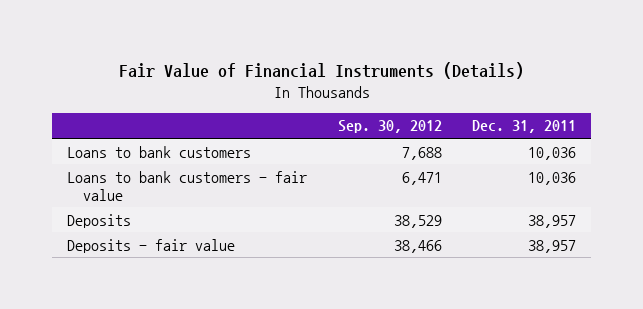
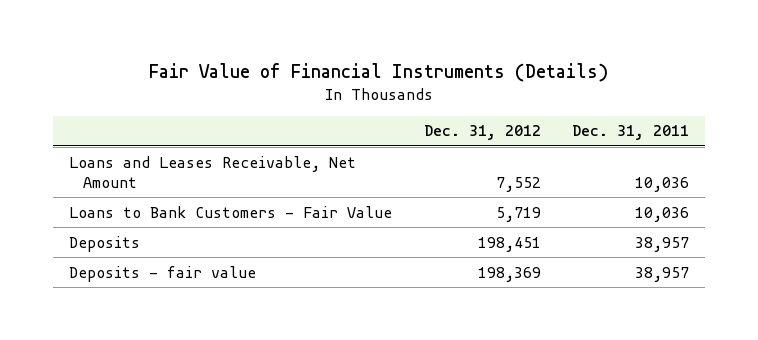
[337,120,442,134] Sep. 30, 2012 -> none
none -> [423,125,541,141] Dec. 31, 2012
[67,145,252,158] Loans to bank customers -> [69,155,357,188] Loans and Leases Receivable, Net Amount
[67,170,308,201] Loans to bank customers - fair value -> [69,205,393,218] Loans to Bank Customers - Fair Value

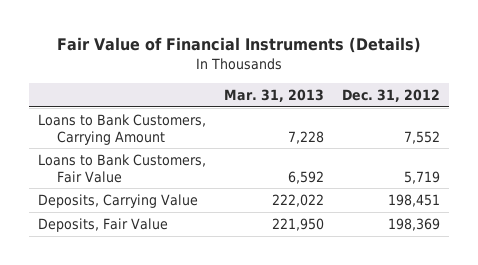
[572,125,690,141] Dec. 31, 2011 -> none
none -> [223,88,324,102] Mar. 31, 2013
[69,155,357,188] Loans and Leases Receivable, Net Amount -> [37,114,206,145] Loans to Bank Customers, Carrying Amount
[69,205,393,218] Loans to Bank Customers - Fair Value -> [37,154,206,183] Loans to Bank Customers, Fair Value
[69,235,141,252] Deposits -> [37,194,198,209] Deposits, Carrying Value
[69,265,257,282] Deposits - fair value -> [37,218,168,233] Deposits, Fair Value

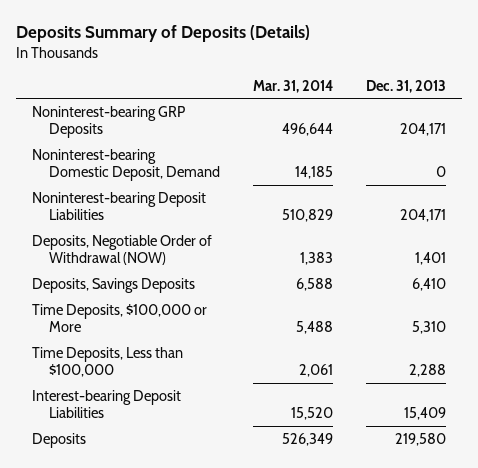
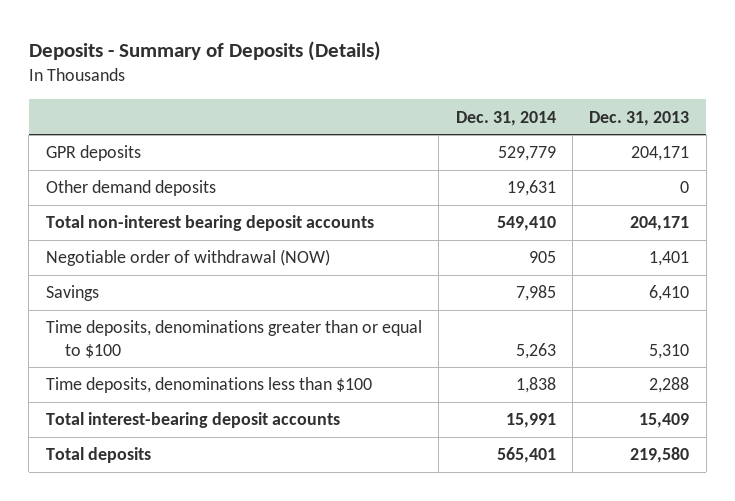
[15,25,310,43] Deposits Summary of Deposits (Details) -> [28,40,381,61] Deposits - Summary of Deposits (Details)
[252,79,333,93] Mar. 31, 2014 -> none
none -> [455,110,556,126] Dec. 31, 2014
[32,106,186,139] Noninterest-bearing GRP Deposits -> [45,145,141,162] GPR deposits
[32,149,220,182] Noninterest-bearing Domestic Deposit, Demand -> [45,180,216,197] Other demand deposits
[32,192,207,221] Noninterest-bearing Deposit Liabilities -> [45,215,374,232] Total non-interest bearing deposit accounts
[32,235,213,266] Deposits, Negotiable Order of Withdrawal (NOW) -> [45,249,330,267] Negotiable order of withdrawal (NOW)
[32,278,196,294] Deposits, Savings Deposits -> [45,285,99,302] Savings
[32,304,208,333] Time Deposits, $100,000 or More -> [45,320,422,358] Time deposits, denominations greater than or equal to $100
[32,347,184,378] Time Deposits, Less than $100,000 -> [45,377,372,394] Time deposits, denominations less than $100
[32,390,182,419] Interest-bearing Deposit Liabilities -> [45,412,340,429] Total interest-bearing deposit accounts
[32,433,87,449] Deposits -> [45,447,151,464] Total deposits

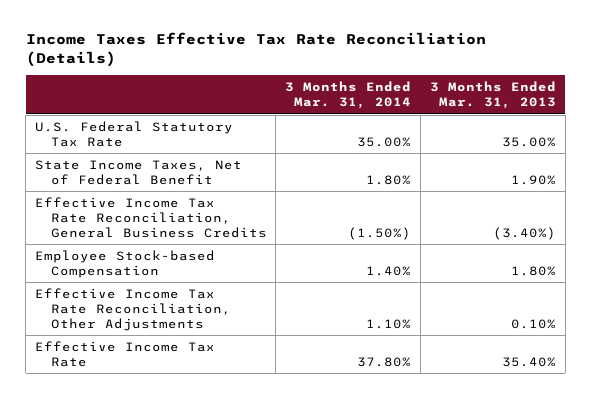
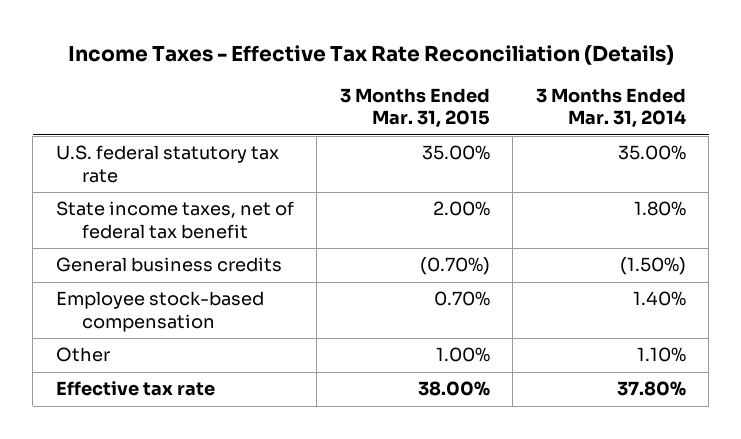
[25,32,486,68] Income Taxes Effective Tax Rate Reconciliation (Details) -> [67,44,674,65] Income Taxes - Effective Tax Rate Reconciliation (Details)
[429,81,556,110] 3 Months Ended Mar. 31, 2013 -> none
none -> [339,87,490,129] 3 Months Ended Mar. 31, 2015
[35,120,234,147] U.S. Federal Statutory Tax Rate -> [55,145,279,183] U.S. federal statutory tax rate
[35,159,243,185] State Income Taxes, Net of Federal Benefit -> [55,201,294,239] State income taxes, net of federal tax benefit
[35,196,267,238] Effective Income Tax Rate Reconciliation, General Business Credits -> [55,257,282,273] General business credits
[35,249,216,278] Employee Stock-based Compensation -> [55,291,264,332] Employee stock-based compensation
[35,287,231,331] Effective Income Tax Rate Reconciliation, Other Adjustments -> [55,347,110,363] Other
[35,340,216,367] Effective Income Tax Rate -> [55,381,215,397] Effective tax rate

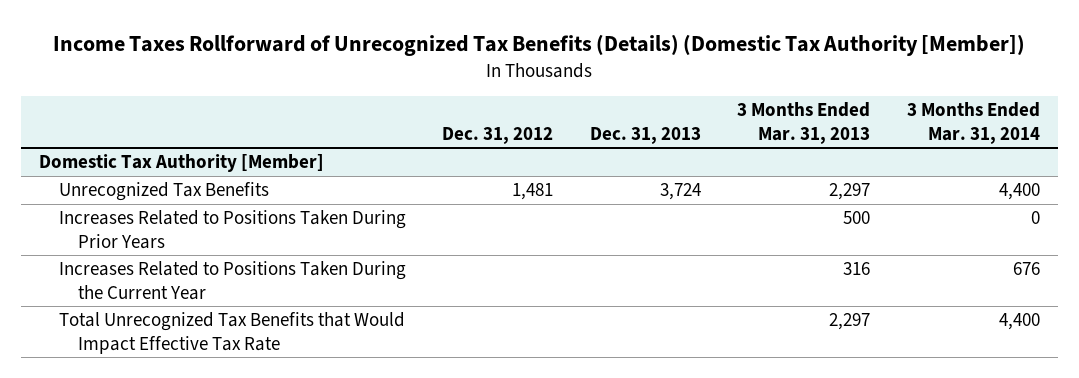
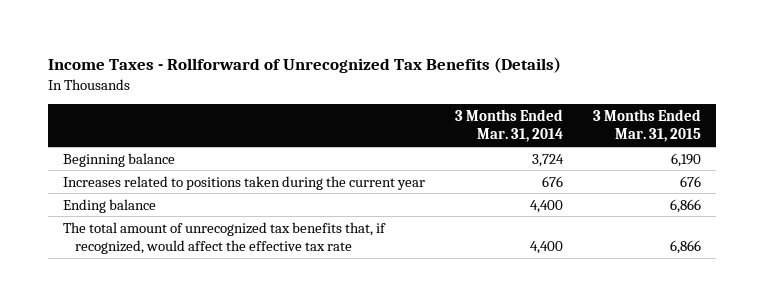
[53,33,1026,56] Income Taxes Rollforward of Unrecognized Tax Benefits (Details) (Domestic Tax Authority [Member]) -> [47,57,561,74] Income Taxes - Rollforward of Unrecognized Tax Benefits (Details)
[442,126,554,144] Dec. 31, 2012 -> none
[589,126,701,144] Dec. 31, 2013 -> none
[737,102,871,144] 3 Months Ended Mar. 31, 2013 -> none
none -> [592,108,701,143] 3 Months Ended Mar. 31, 2015
[39,154,325,173] Domestic Tax Authority [Member] -> none
[58,182,269,202] Unrecognized Tax Benefits -> none
[58,210,406,249] Increases Related to Positions Taken During Prior Years -> none
none -> [62,152,175,167] Beginning balance
[58,261,406,300] Increases Related to Positions Taken During the Current Year -> [62,175,425,190] Increases related to positions taken during the current year
none -> [62,198,156,213] Ending balance
[58,312,405,354] Total Unrecognized Tax Benefits that Would Impact Effective Tax Rate -> [62,221,386,255] The total amount of unrecognized tax benefits that, if recognized, would affect the effective tax rate

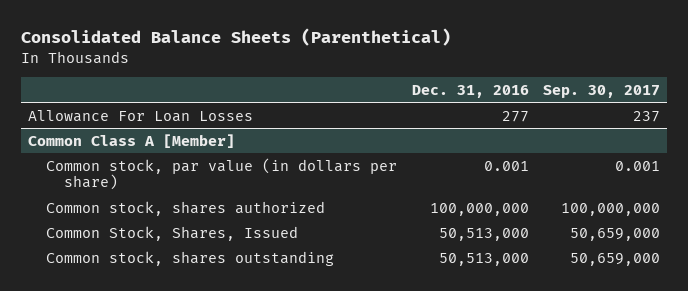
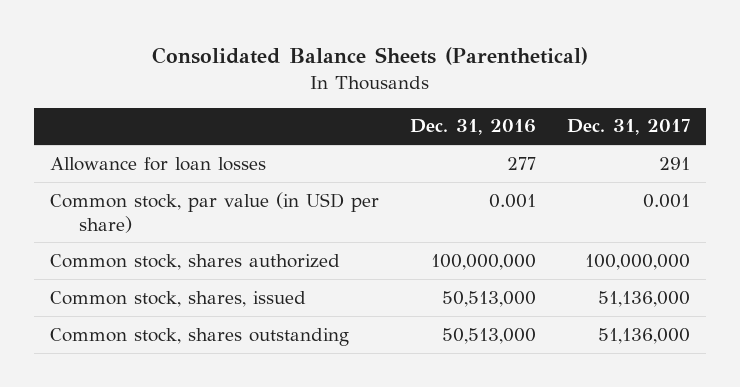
[543,84,661,98] Sep. 30, 2017 -> none
none -> [567,119,691,136] Dec. 31, 2017
[28,133,236,148] Common Class A [Member] -> none
[28,109,254,122] Allowance For Loan Losses -> [49,156,266,171] Allowance for loan losses
[46,157,398,191] Common stock, par value (in dollars per share) -> [49,191,379,233] Common stock, par value (in USD per share)
[46,225,299,241] Common Stock, Shares, Issued -> [49,290,306,307] Common stock, shares, issued

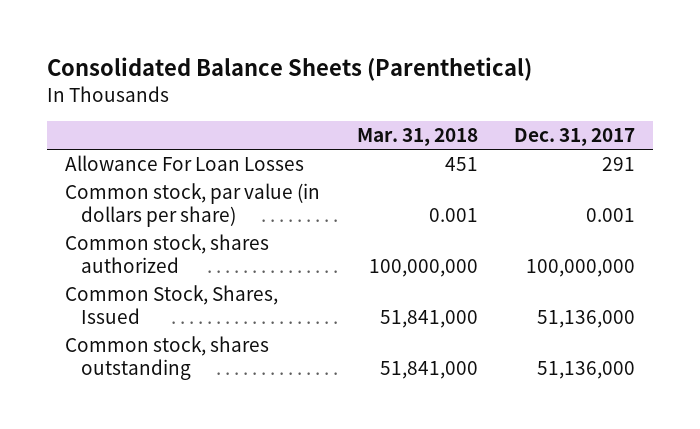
[410,119,537,136] Dec. 31, 2016 -> none
none -> [356,128,478,147] Mar. 31, 2018
[49,156,266,171] Allowance for loan losses -> [65,155,305,172] Allowance For Loan Losses
[49,191,379,233] Common stock, par value (in USD per share) -> [65,183,321,228] Common stock, par value (in dollars per share)
[49,290,306,307] Common stock, shares, issued -> [65,285,279,325] Common Stock, Shares, Issued

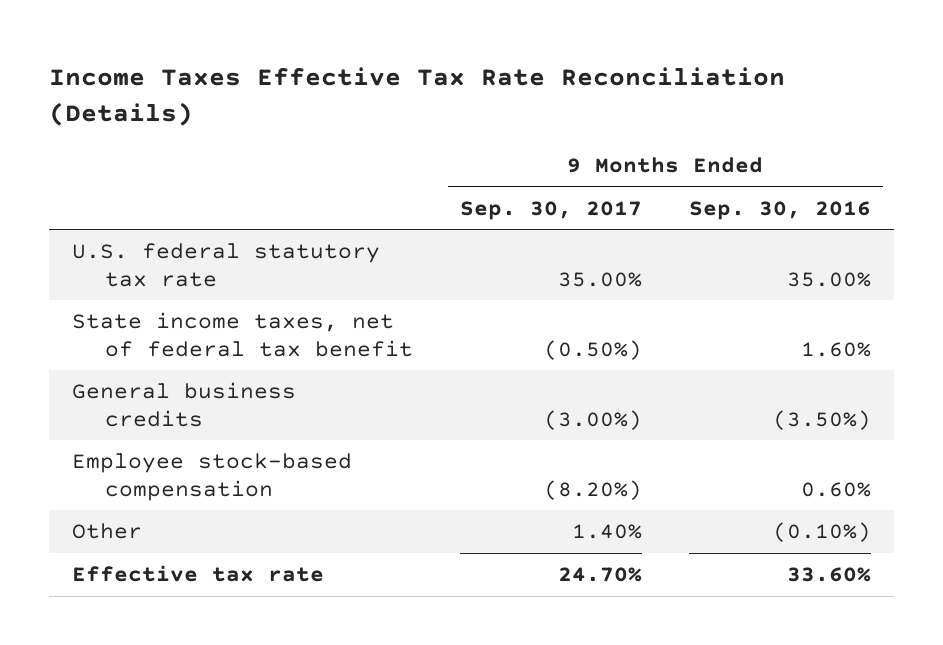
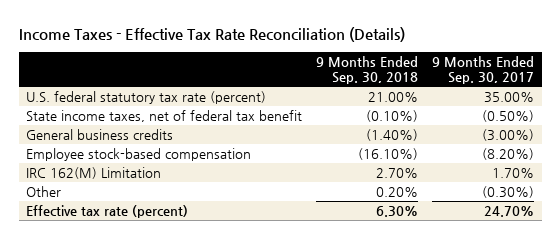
[48,66,785,126] Income Taxes Effective Tax Rate Reconciliation (Details) -> [18,27,405,43] Income Taxes - Effective Tax Rate Reconciliation (Details)
[688,200,871,220] Sep. 30, 2016 -> none
none -> [316,56,419,85] 9 Months Ended Sep. 30, 2018
[72,243,381,287] U.S. federal statutory tax rate -> [26,90,267,104] U.S. federal statutory tax rate (percent)
none -> [26,166,162,179] IRC 162(M) Limitation
[571,524,642,540] 1.40% -> [482,185,535,198] (0.30%)
[72,565,325,583] Effective tax rate -> [26,204,189,218] Effective tax rate (percent)

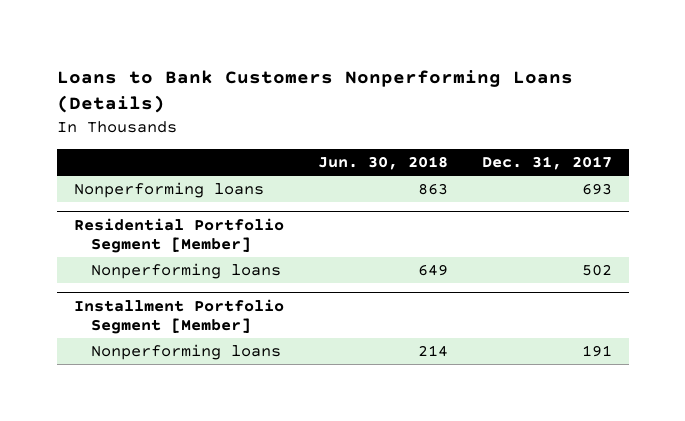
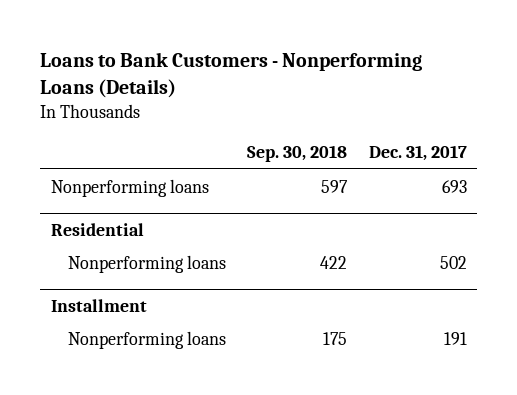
[56,69,573,114] Loans to Bank Customers Nonperforming Loans (Details) -> [40,52,423,99] Loans to Bank Customers - Nonperforming Loans (Details)
[317,156,448,171] Jun. 30, 2018 -> none
none -> [247,145,348,163] Sep. 30, 2018
[73,217,284,254] Residential Portfolio Segment [Member] -> [50,222,144,236] Residential
[73,298,284,335] Installment Portfolio Segment [Member] -> [50,298,147,312] Installment

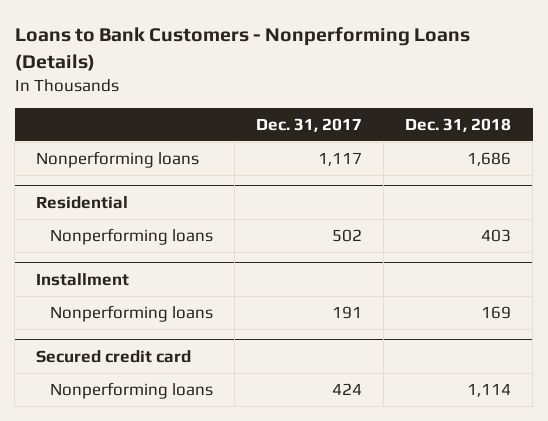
[247,145,348,163] Sep. 30, 2018 -> none
none -> [405,117,512,132] Dec. 31, 2018
[441,179,467,193] 693 -> [318,152,363,167] 1,117
none -> [36,349,192,363] Secured credit card
none -> [50,382,214,400] Nonperforming loans

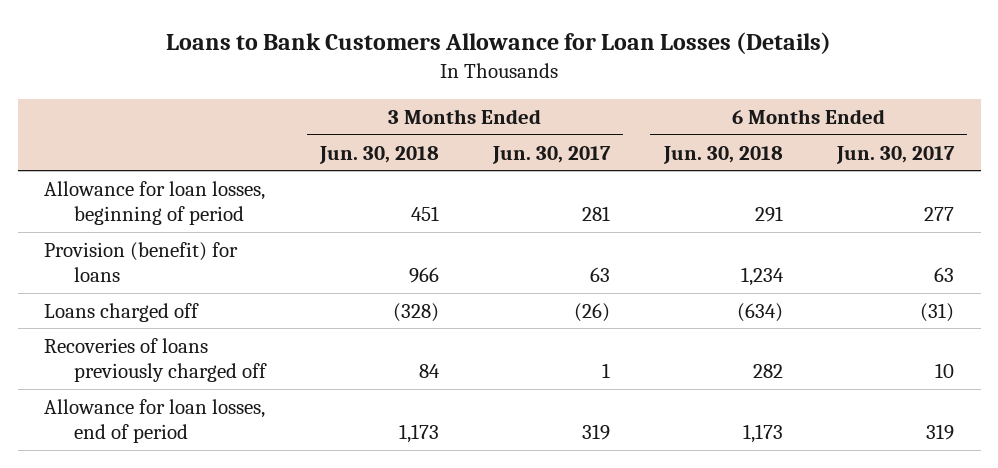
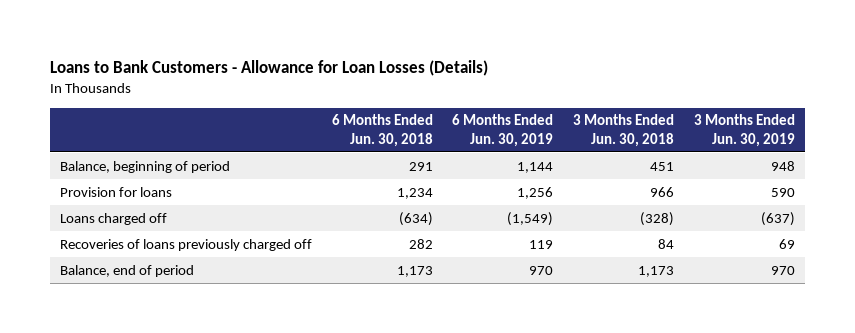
[166,32,832,55] Loans to Bank Customers Allowance for Loan Losses (Details) -> [50,59,489,76] Loans to Bank Customers - Allowance for Loan Losses (Details)
[492,145,612,164] Jun. 30, 2017 -> none
[835,145,955,164] Jun. 30, 2017 -> none
none -> [452,114,554,147] 6 Months Ended Jun. 30, 2019
none -> [693,114,795,147] 3 Months Ended Jun. 30, 2019
[44,180,266,226] Allowance for loan losses, beginning of period -> [59,160,230,173] Balance, beginning of period
[44,241,239,283] Provision (benefit) for loans -> [59,186,172,197] Provision for loans
[44,398,266,444] Allowance for loan losses, end of period -> [59,264,194,277] Balance, end of period

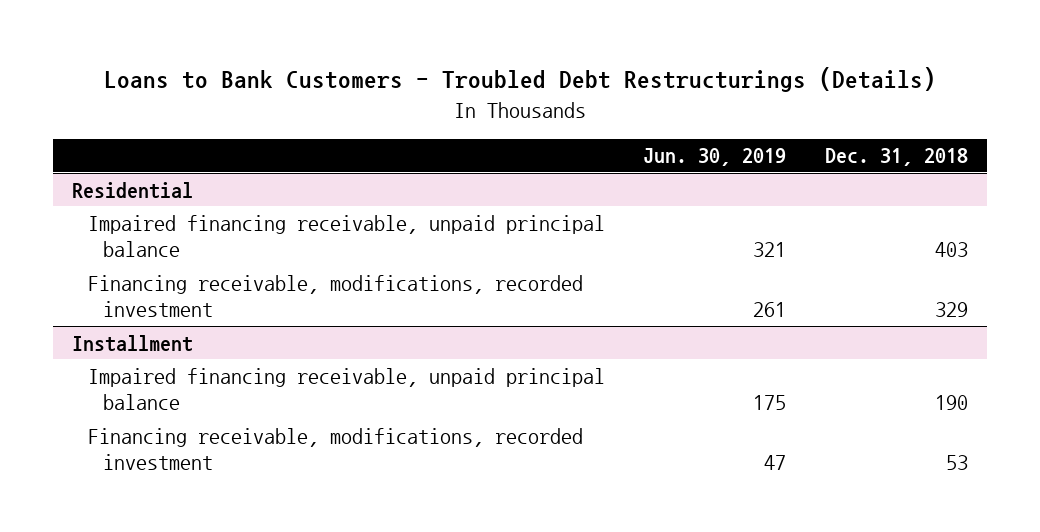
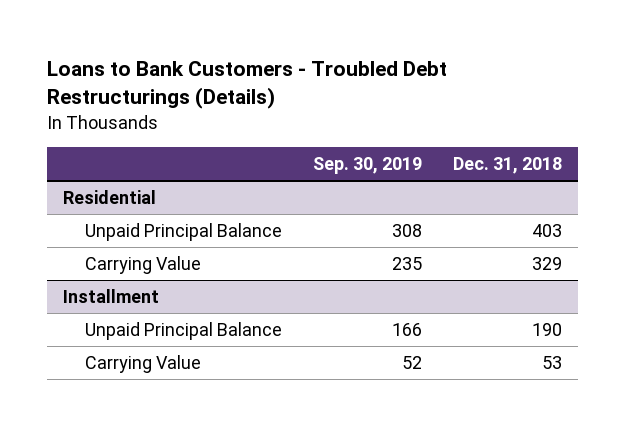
[643,148,787,167] Jun. 30, 2019 -> none
none -> [313,156,423,174] Sep. 30, 2019
[87,214,605,258] Impaired financing receivable, unpaid principal balance -> [85,223,283,242] Unpaid Principal Balance
[87,274,583,318] Financing receivable, modifications, recorded investment -> [85,256,202,275] Carrying Value
[87,367,605,411] Impaired financing receivable, unpaid principal balance -> [85,322,283,341] Unpaid Principal Balance
[87,427,583,471] Financing receivable, modifications, recorded investment -> [85,355,202,374] Carrying Value

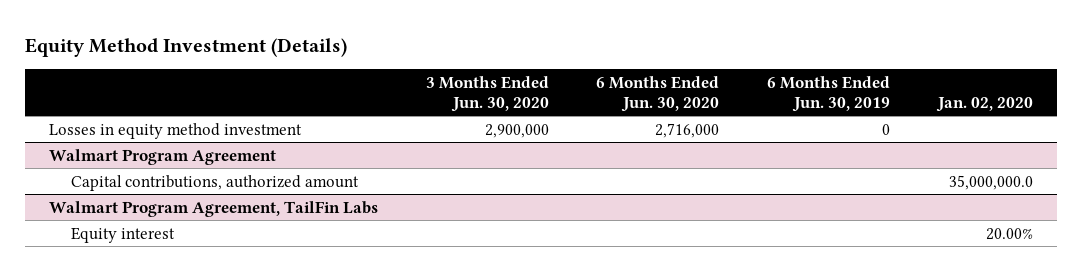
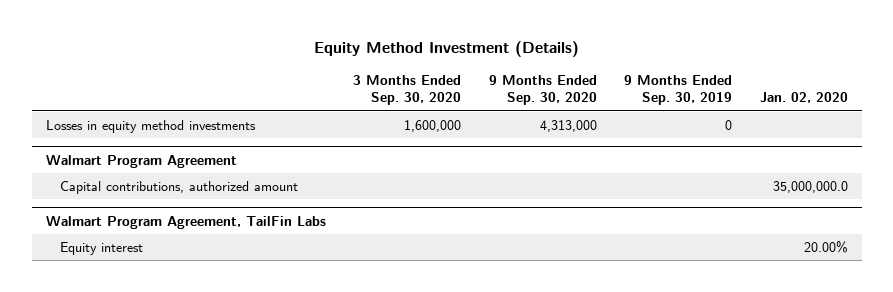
[425,75,549,112] 3 Months Ended Jun. 30, 2020 -> none
[596,75,720,112] 6 Months Ended Jun. 30, 2020 -> none
[767,75,891,112] 6 Months Ended Jun. 30, 2019 -> none
none -> [353,74,462,106] 3 Months Ended Sep. 30, 2020
none -> [488,74,597,106] 9 Months Ended Sep. 30, 2020
none -> [624,74,733,106] 9 Months Ended Sep. 30, 2019
[48,122,302,139] Losses in equity method investment -> [45,120,256,134] Losses in equity method investments

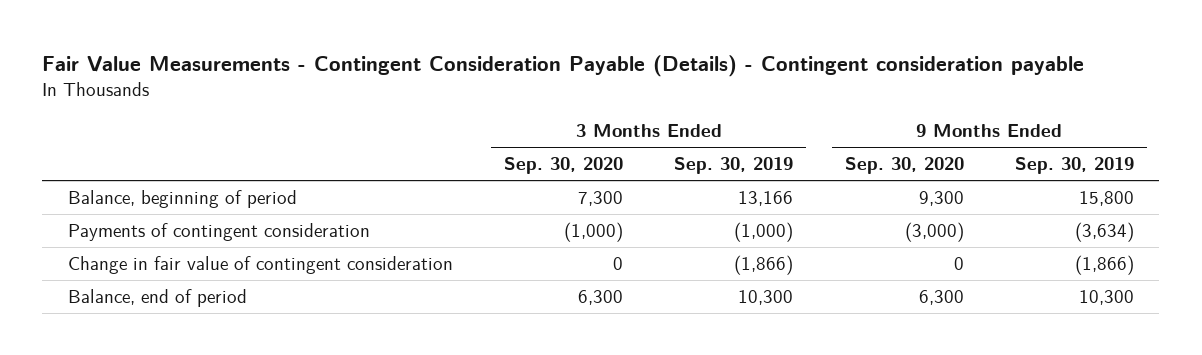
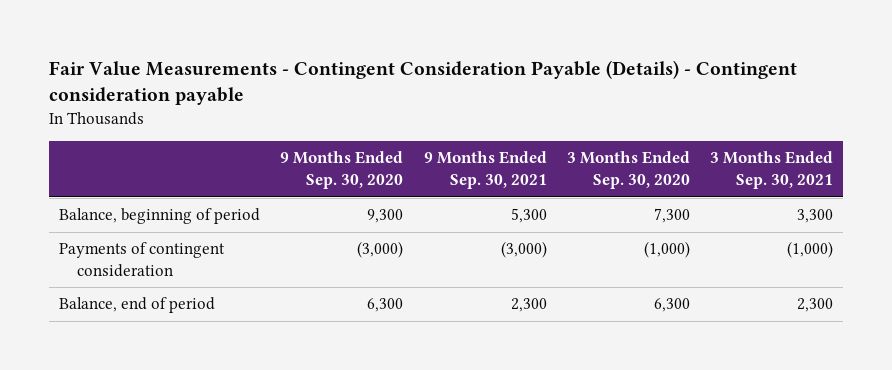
[674,157,794,175] Sep. 30, 2019 -> none
[1014,157,1134,175] Sep. 30, 2019 -> none
none -> [423,151,547,190] 9 Months Ended Sep. 30, 2021
none -> [710,151,834,190] 3 Months Ended Sep. 30, 2021
[67,255,453,274] Change in fair value of contingent consideration -> none

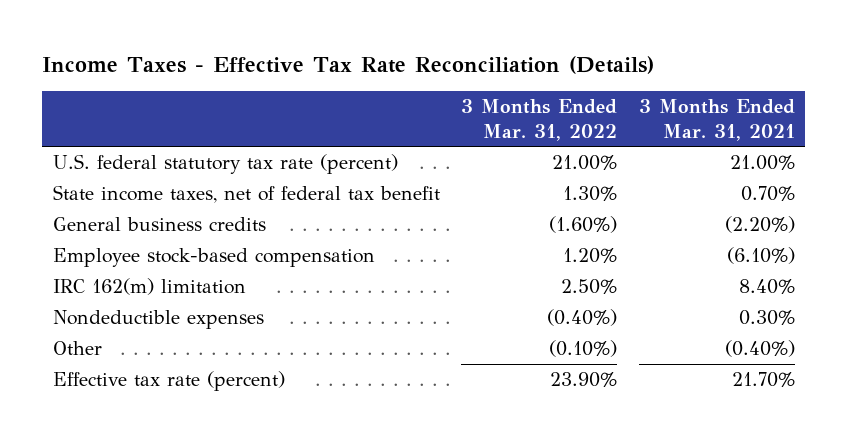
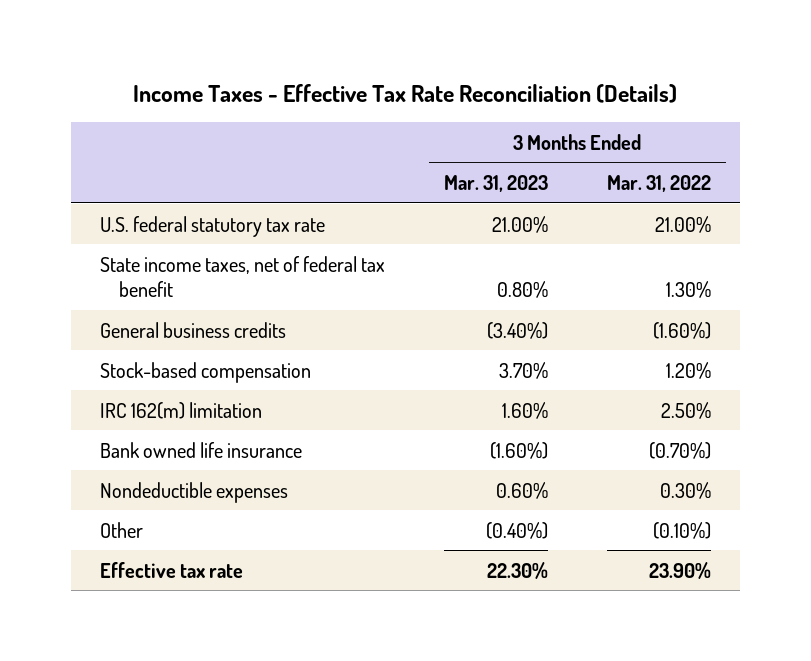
[638,99,795,141] 3 Months Ended Mar. 31, 2021 -> none
none -> [443,175,548,193] Mar. 31, 2023
[52,154,398,175] U.S. federal statutory tax rate (percent) -> [100,215,326,237] U.S. federal statutory tax rate
[52,248,375,268] Employee stock-based compensation -> [100,361,312,383] Stock-based compensation
none -> [100,441,303,458] Bank owned life insurance
[547,309,618,327] (0.40%) -> [659,481,711,499] 0.30%
[52,371,285,392] Effective tax rate (percent) -> [100,561,244,578] Effective tax rate

